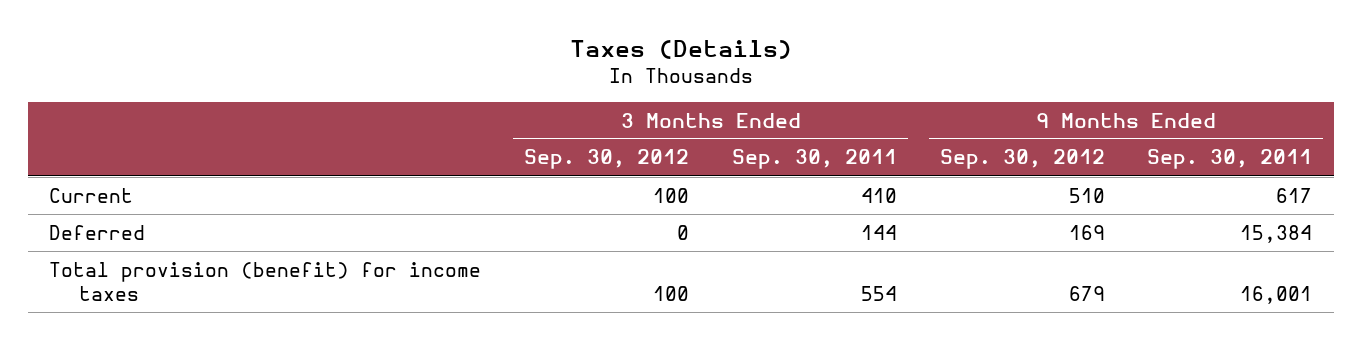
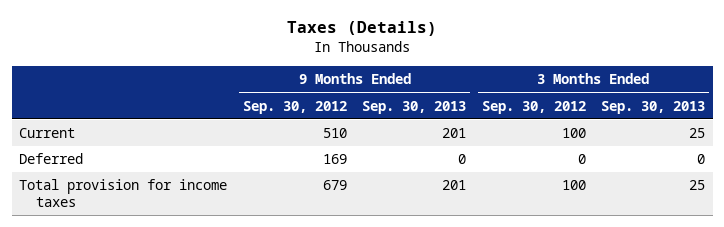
[731,149,897,170] Sep. 30, 2011 -> none
[1147,149,1313,170] Sep. 30, 2011 -> none
none -> [362,100,467,114] Sep. 30, 2013
none -> [601,100,706,114] Sep. 30, 2013
[49,261,482,301] Total provision (benefit) for income taxes -> [19,179,228,208] Total provision for income taxes

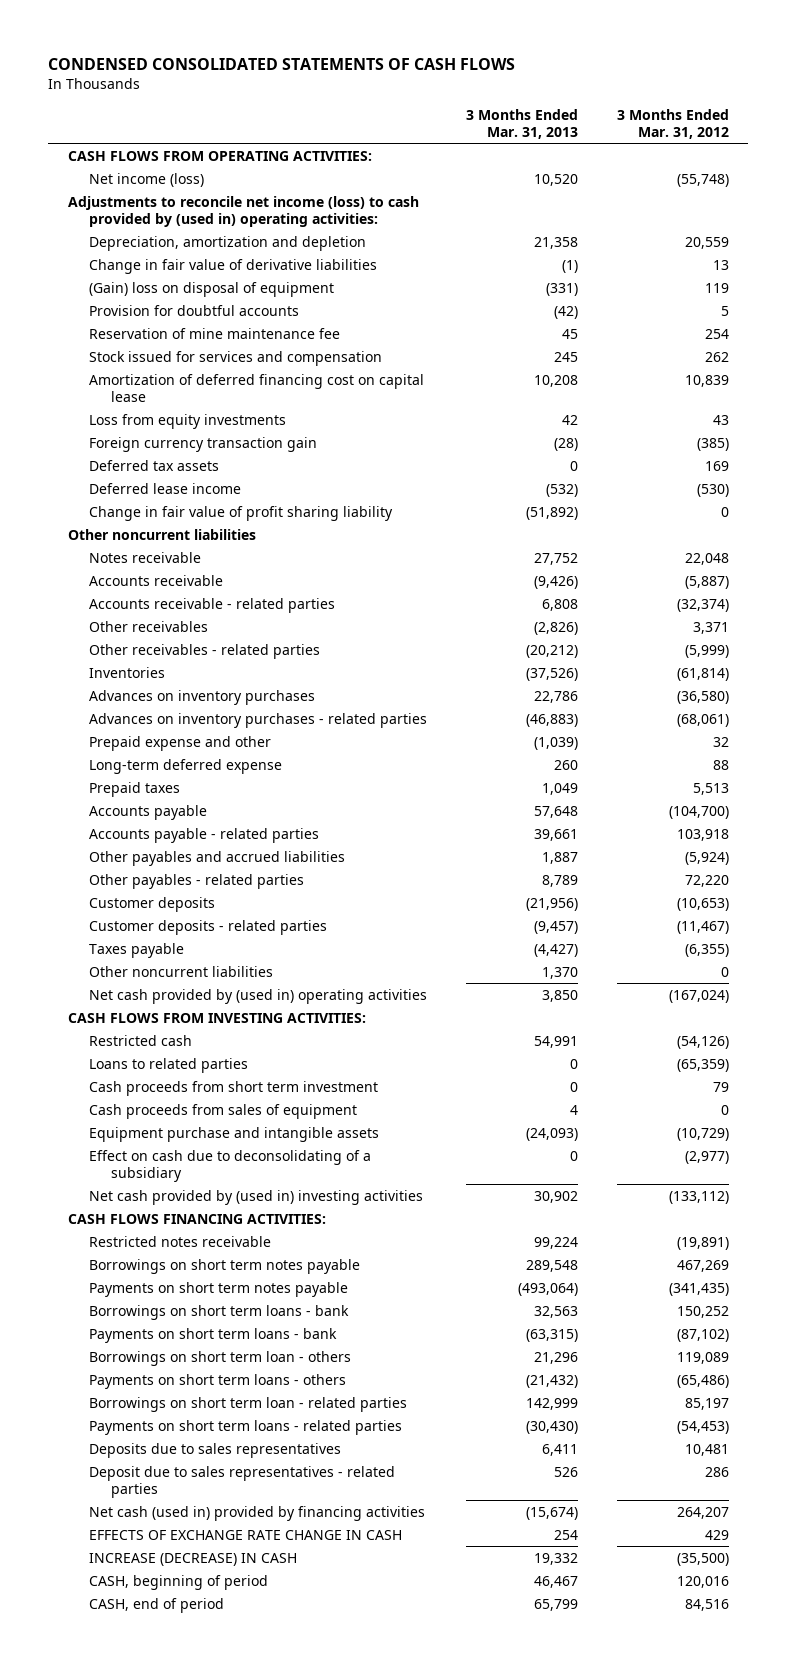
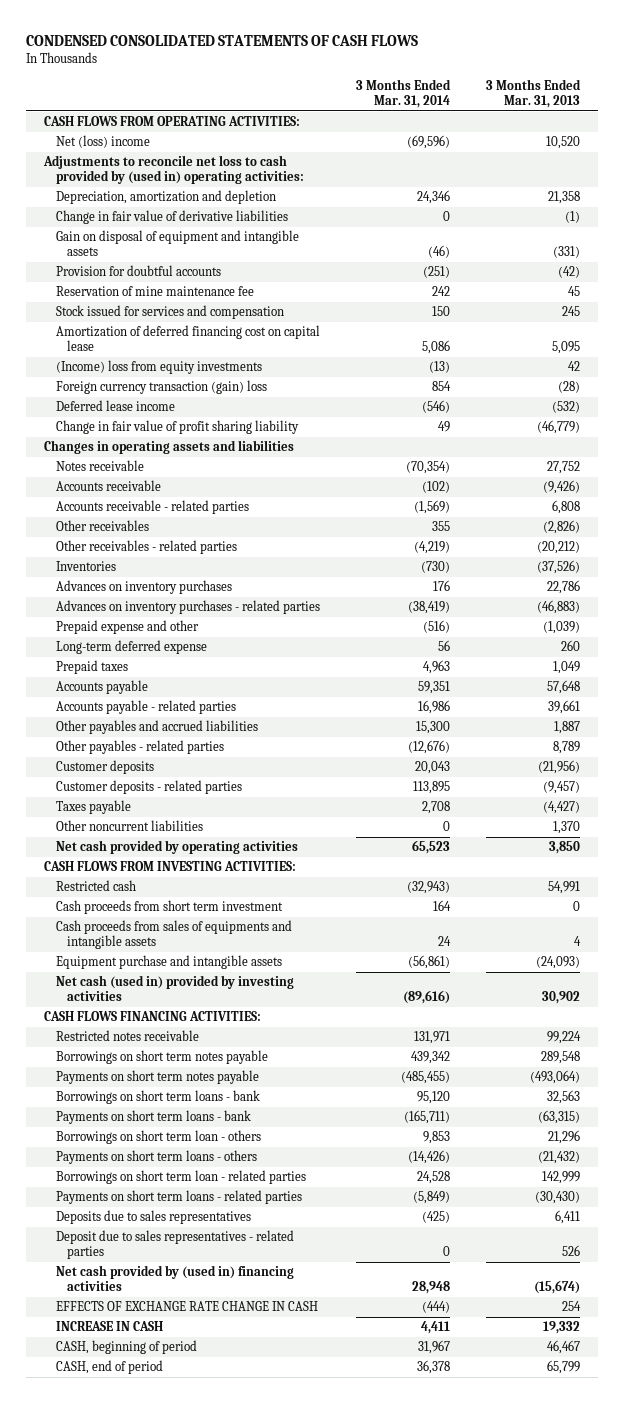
[616,109,729,139] 3 Months Ended Mar. 31, 2012 -> none
none -> [355,79,451,109] 3 Months Ended Mar. 31, 2014
[89,172,205,187] Net income (loss) -> [55,135,150,149] Net (loss) income
[67,195,419,227] Adjustments to reconcile net income (loss) to cash provided by (used in) operating activities: -> [42,155,304,185] Adjustments to reconcile net loss to cash provided by (used in) operating activities:
[89,281,335,297] (Gain) loss on disposal of equipment -> [55,230,299,257] Gain on disposal of equipment and intangible assets
[89,459,220,471] Deferred tax assets -> none
[533,374,578,387] 10,208 -> [552,341,581,355] 5,095
[89,413,287,429] Loss from equity investments -> [55,360,262,375] (Income) loss from equity investments
[89,436,318,452] Foreign currency transaction gain -> [55,380,267,395] Foreign currency transaction (gain) loss
[525,506,578,520] (51,892) -> [537,420,581,435] (46,779)
[67,528,256,540] Other noncurrent liabilities -> [43,440,294,455] Changes in operating assets and liabilities
[89,988,428,1004] Net cash provided by (used in) operating activities -> [55,840,298,855] Net cash provided by operating activities
[89,1057,249,1073] Loans to related parties -> none
[89,1103,358,1119] Cash proceeds from sales of equipment -> [55,920,292,950] Cash proceeds from sales of equipments and intangible assets
[89,1149,372,1182] Effect on cash due to deconsolidating of a subsidiary -> none
[89,1189,424,1205] Net cash provided by (used in) investing activities -> [55,975,294,1002] Net cash (used in) provided by investing activities
[89,1505,426,1521] Net cash (used in) provided by financing activities -> [55,1265,294,1292] Net cash provided by (used in) financing activities
[89,1552,298,1566] INCREASE (DECREASE) IN CASH -> [55,1321,163,1332] INCREASE IN CASH

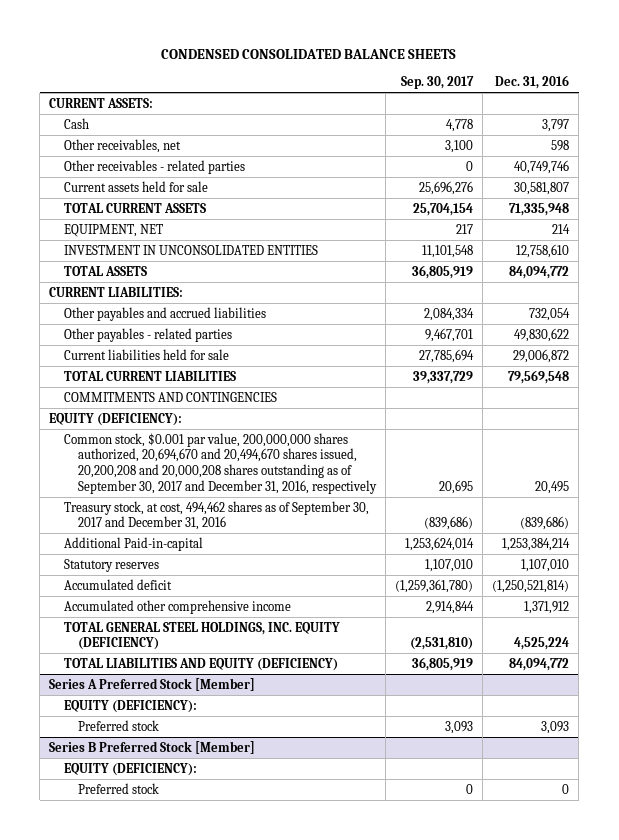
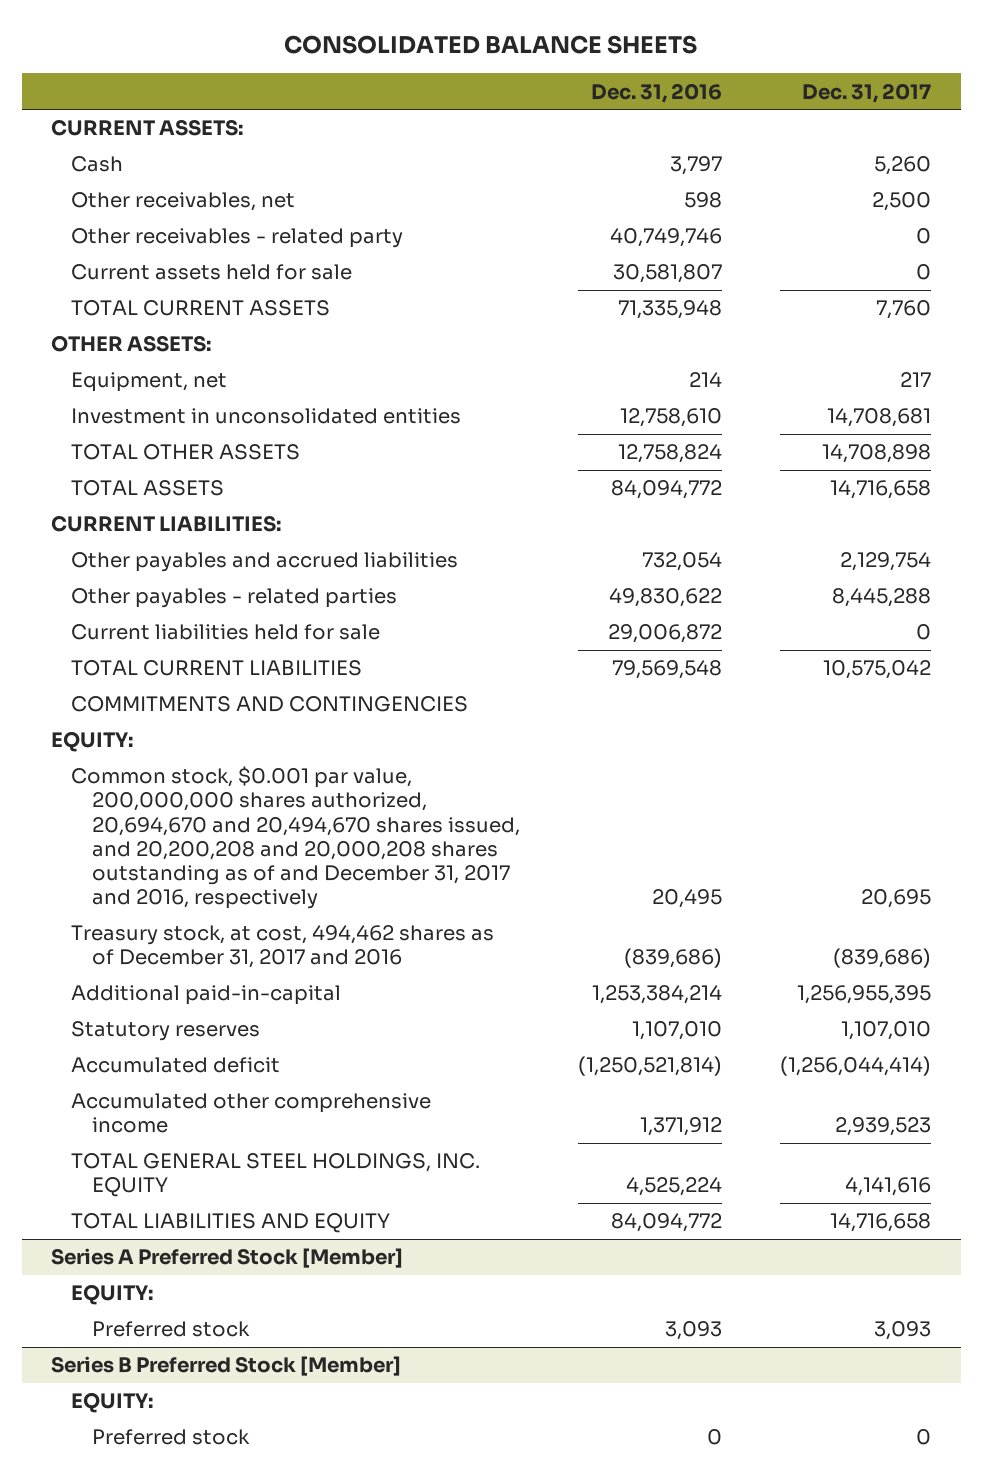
[161,48,457,59] CONDENSED CONSOLIDATED BALANCE SHEETS -> [284,35,698,55] CONSOLIDATED BALANCE SHEETS
[401,75,475,89] Sep. 30, 2017 -> none
none -> [802,82,932,103] Dec. 31, 2017
[63,159,245,174] Other receivables - related parties -> [71,228,404,249] Other receivables - related party
none -> [51,335,212,353] OTHER ASSETS:
[63,223,163,237] EQUIPMENT, NET -> [71,372,228,393] Equipment, net
[63,244,318,255] INVESTMENT IN UNCONSOLIDATED ENTITIES -> [71,408,462,425] Investment in unconsolidated entities
none -> [71,444,301,461] TOTAL OTHER ASSETS
[49,412,183,426] EQUITY (DEFICIENCY): -> [51,731,134,753] EQUITY:
[63,432,378,494] Common stock, $0.001 par value, 200,000,000 shares authorized, 20,694,670 and 20,494,670 shares issued, 20,200,208 and 20,000,208 shares outstanding as of September 30, 2017 and December 31, 2016, respectively -> [71,766,520,910] Common stock, $0.001 par value, 200,000,000 shares authorized, 20,694,670 and 20,494,670 shares issued, and 20,200,208 and 20,000,208 shares outstanding as of and December 31, 2017 and 2016, respectively
[63,500,369,531] Treasury stock, at cost, 494,462 shares as of September 30, 2017 and December 31, 2016 -> [71,925,495,969] Treasury stock, at cost, 494,462 shares as of December 31, 2017 and 2016
[63,536,203,551] Additional Paid-in-capital -> [71,985,342,1006] Additional paid-in-capital
[63,621,340,651] TOTAL GENERAL STEEL HOLDINGS, INC. EQUITY (DEFICIENCY) -> [71,1153,481,1198] TOTAL GENERAL STEEL HOLDINGS, INC. EQUITY
[63,657,338,671] TOTAL LIABILITIES AND EQUITY (DEFICIENCY) -> [71,1213,391,1234] TOTAL LIABILITIES AND EQUITY
[63,699,197,713] EQUITY (DEFICIENCY): -> [71,1284,154,1306] EQUITY:
[63,762,197,776] EQUITY (DEFICIENCY): -> [71,1392,154,1414] EQUITY:

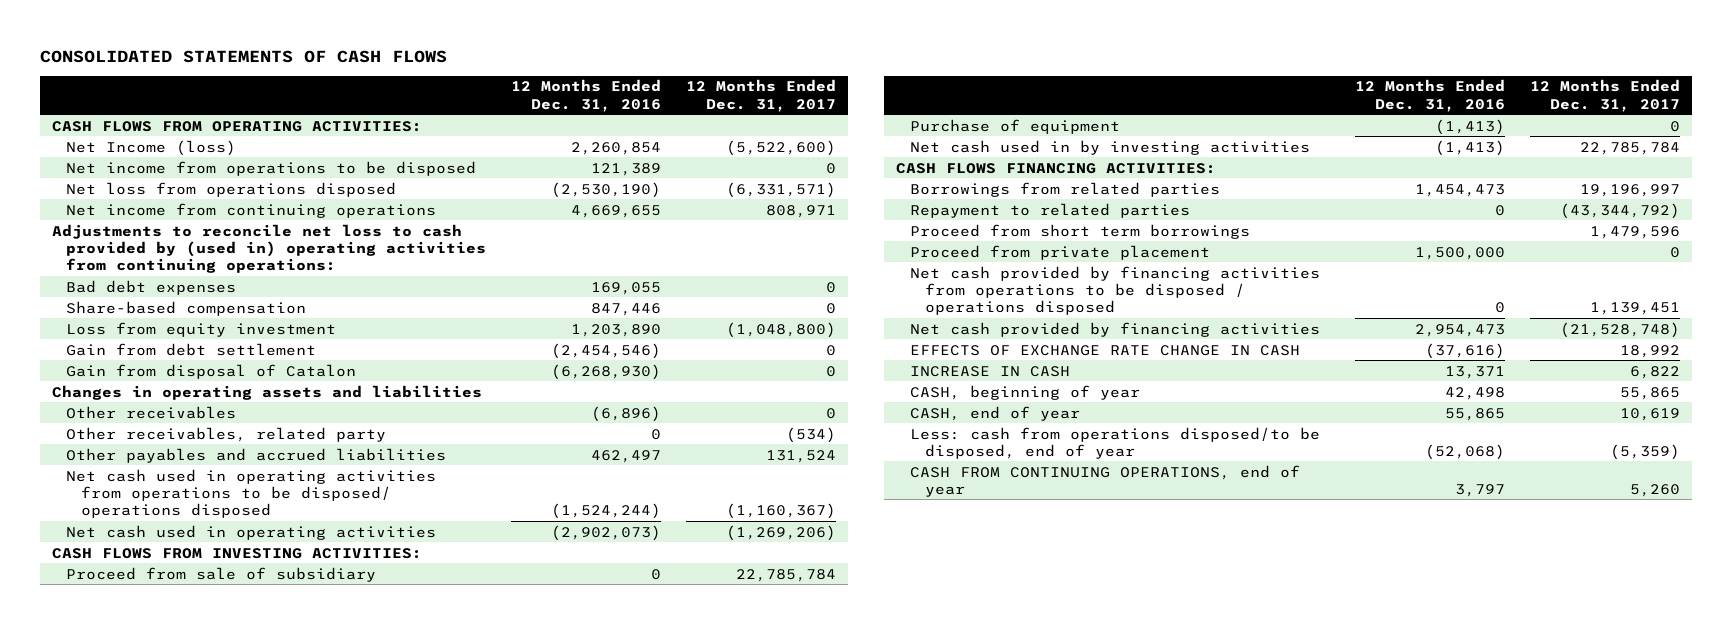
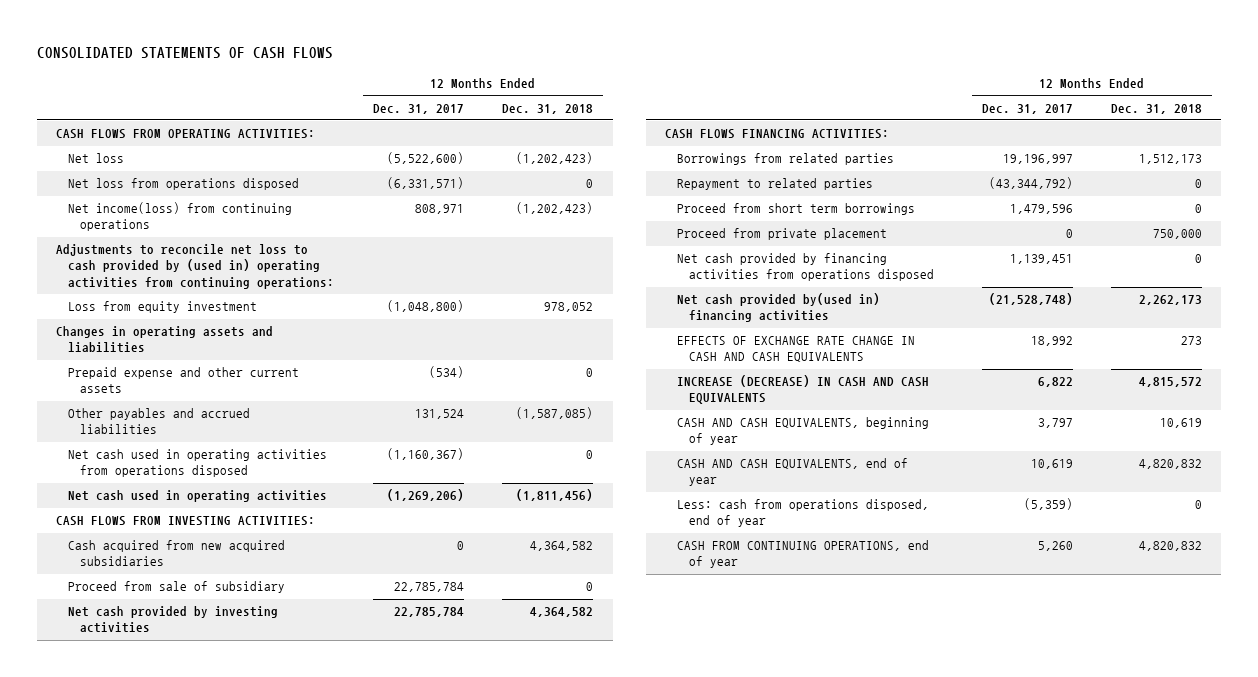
[511,79,662,112] 12 Months Ended Dec. 31, 2016 -> none
none -> [502,103,594,114] Dec. 31, 2018
[66,160,477,176] Net income from operations to be disposed -> none
[66,139,237,156] Net Income (loss) -> [68,153,125,164] Net loss
[66,202,437,218] Net income from continuing operations -> [68,202,293,232] Net income(loss) from continuing operations
[66,279,237,295] Bad debt expenses -> none
[66,300,307,316] Share-based compensation -> none
[66,342,317,356] Gain from debt settlement -> none
[66,363,357,379] Gain from disposal of Catalon -> none
[66,405,237,419] Other receivables -> none
[66,426,387,442] Other receivables, related party -> [68,367,300,394] Prepaid expense and other current assets
[66,468,437,518] Net cash used in operating activities from operations to be disposed/ operations disposed -> [68,449,328,478] Net cash used in operating activities from operations disposed
none -> [68,540,286,567] Cash acquired from new acquired subsidiaries
[910,118,1121,134] Purchase of equipment -> none
[910,139,1311,155] Net cash used in by investing activities -> [68,606,279,634] Net cash provided by investing activities
[910,265,1321,315] Net cash provided by financing activities from operations to be disposed / operations disposed -> [676,253,935,282] Net cash provided by financing activities from operations disposed
[910,321,1321,337] Net cash provided by financing activities -> [676,293,880,323] Net cash provided by(used in) financing activities
[910,344,1301,356] EFFECTS OF EXCHANGE RATE CHANGE IN CASH -> [676,336,915,363] EFFECTS OF EXCHANGE RATE CHANGE IN CASH AND CASH EQUIVALENTS
[910,365,1071,377] INCREASE IN CASH -> [676,375,929,405] INCREASE (DECREASE) IN CASH AND CASH EQUIVALENTS
[910,384,1141,400] CASH, beginning of year -> [676,417,929,446] CASH AND CASH EQUIVALENTS, beginning of year
[1619,386,1680,400] 55,865 -> [1037,418,1073,429] 3,797
[910,405,1081,421] CASH, end of year -> [676,458,908,487] CASH AND CASH EQUIVALENTS, end of year
[910,426,1321,459] Less: cash from operations disposed/to be disposed, end of year -> [676,499,929,528] Less: cash from operations disposed, end of year

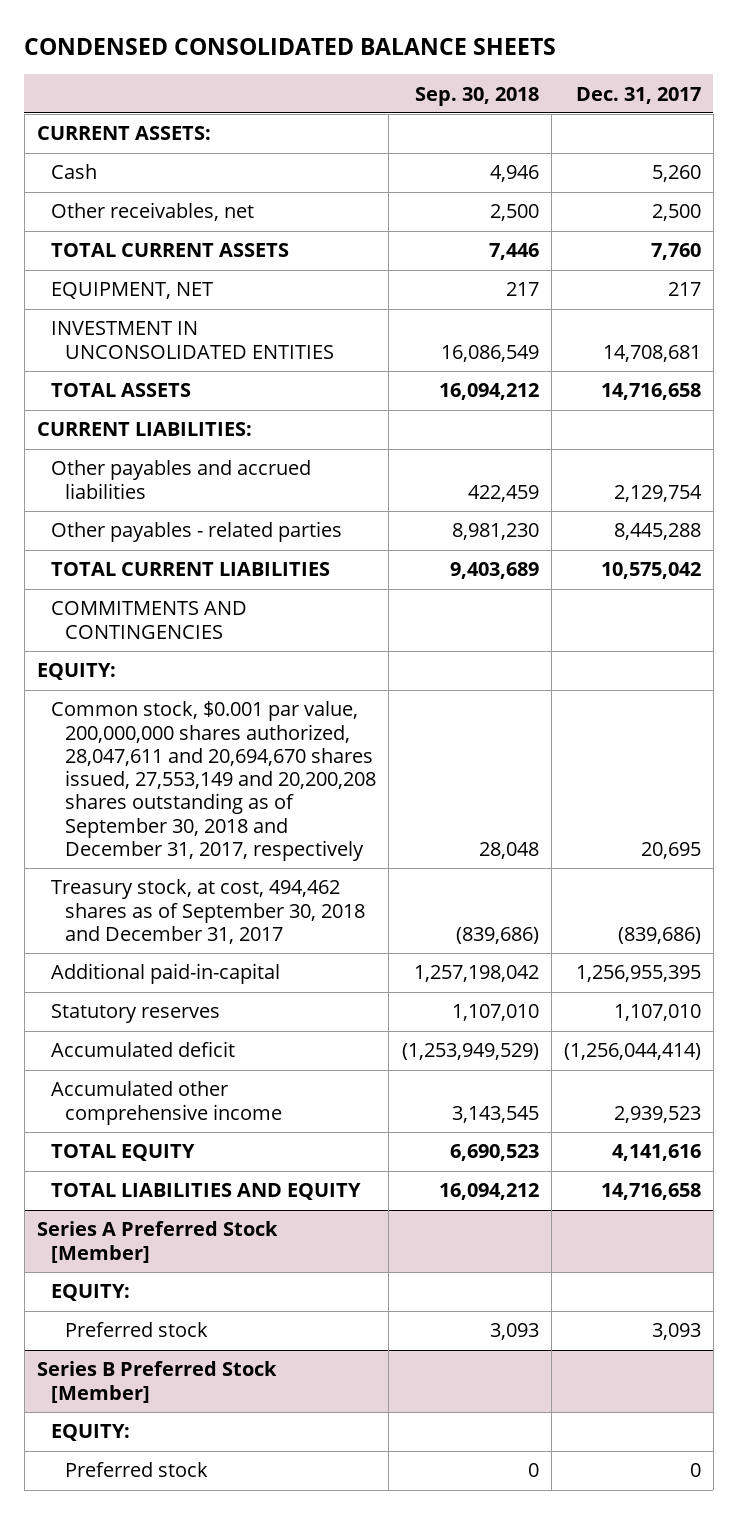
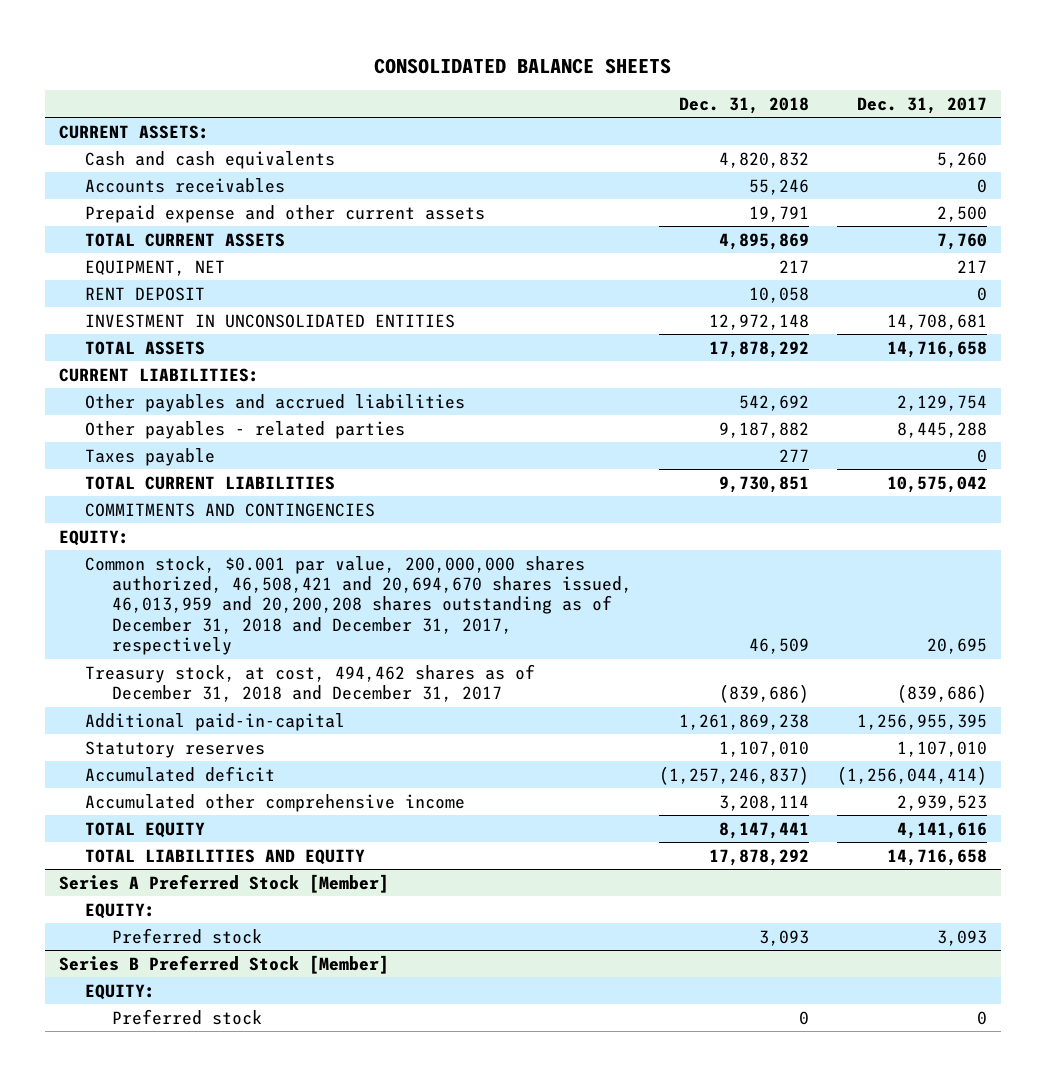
[24,37,557,55] CONDENSED CONSOLIDATED BALANCE SHEETS -> [374,57,672,74] CONSOLIDATED BALANCE SHEETS
[414,86,539,106] Sep. 30, 2018 -> none
none -> [679,96,810,114] Dec. 31, 2018
[51,202,255,222] Other receivables, net -> none
[51,164,98,180] Cash -> [85,150,336,169] Cash and cash equivalents
none -> [85,177,286,193] Accounts receivables
none -> [85,204,486,223] Prepaid expense and other current assets
none -> [85,286,206,301] RENT DEPOSIT
none -> [85,447,216,466] Taxes payable
[51,701,377,861] Common stock, $0.001 par value, 200,000,000 shares authorized, 28,047,611 and 20,694,670 shares issued, 27,553,149 and 20,200,208 shares outstanding as of September 30, 2018 and December 31, 2017, respectively -> [85,555,632,656] Common stock, $0.001 par value, 200,000,000 shares authorized, 46,508,421 and 20,694,670 shares issued, 46,013,959 and 20,200,208 shares outstanding as of December 31, 2018 and December 31, 2017, respectively
[51,879,366,944] Treasury stock, at cost, 494,462 shares as of September 30, 2018 and December 31, 2017 -> [85,663,536,703] Treasury stock, at cost, 494,462 shares as of December 31, 2018 and December 31, 2017

